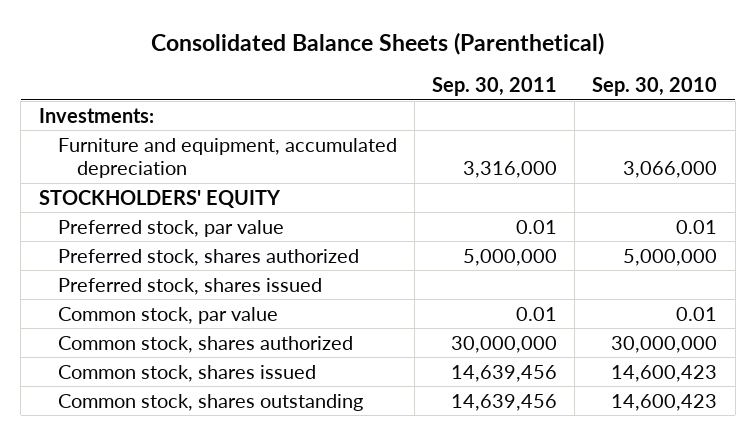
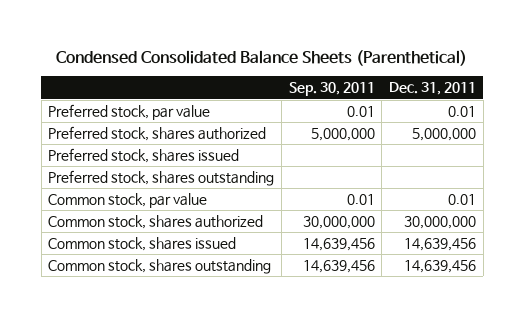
[151,32,605,56] Consolidated Balance Sheets (Parenthetical) -> [56,49,468,66] Condensed Consolidated Balance Sheets (Parenthetical)
[592,77,718,97] Sep. 30, 2010 -> none
none -> [388,82,476,96] Dec. 31, 2011
[38,107,154,123] Investments: -> none
[57,137,397,179] Furniture and equipment, accumulated depreciation -> none
[38,189,281,208] STOCKHOLDERS' EQUITY -> none
none -> [48,170,275,187] Preferred stock, shares outstanding

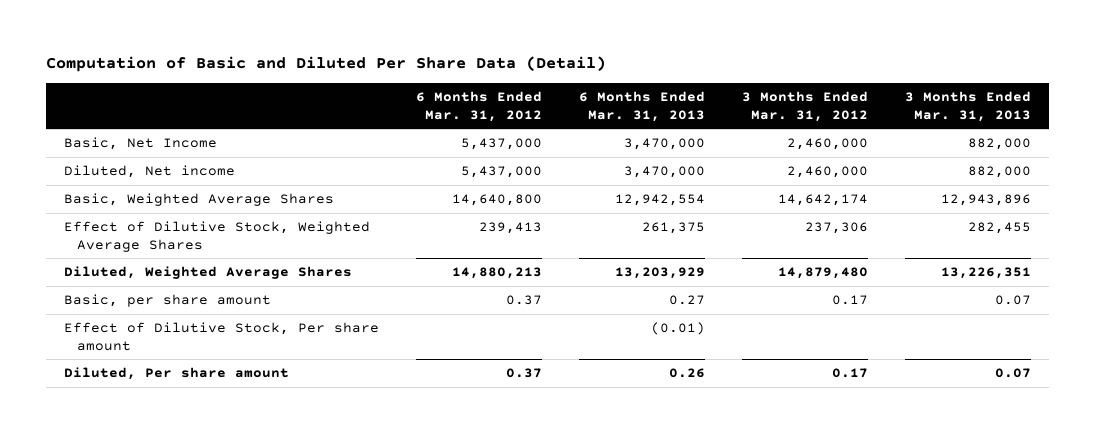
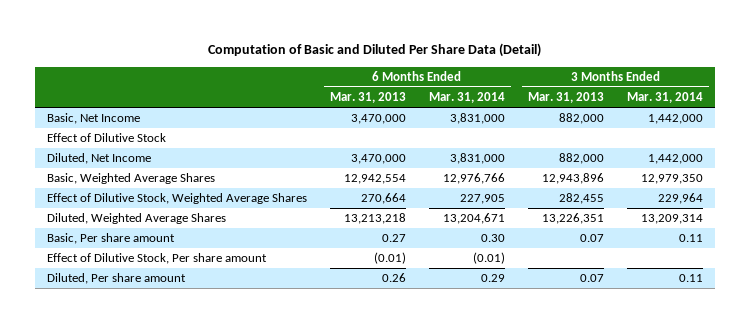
[416,91,543,122] 6 Months Ended Mar. 31, 2012 -> none
[742,91,869,122] 3 Months Ended Mar. 31, 2012 -> none
none -> [429,92,506,104] Mar. 31, 2014
none -> [627,92,704,104] Mar. 31, 2014
none -> [46,133,166,143] Effect of Dilutive Stock
[64,165,236,179] Diluted, Net income -> [46,153,151,165] Diluted, Net Income
[642,222,706,235] 261,375 -> [360,193,406,205] 270,664
[615,267,706,280] 13,203,929 -> [343,213,406,225] 13,213,218
[64,294,272,308] Basic, per share amount -> [46,233,175,245] Basic, Per share amount

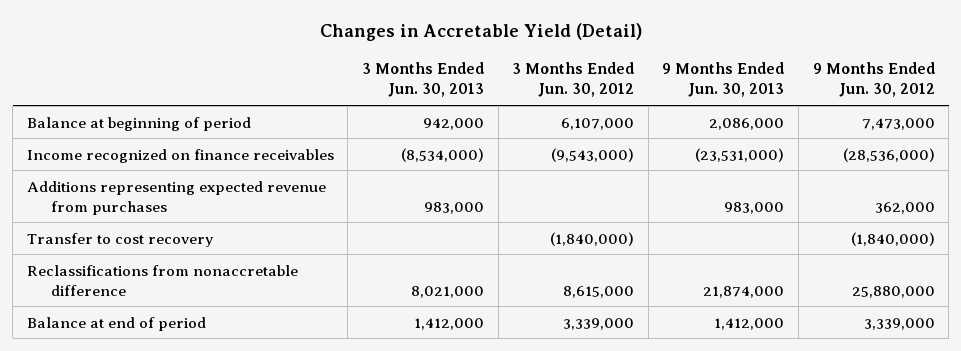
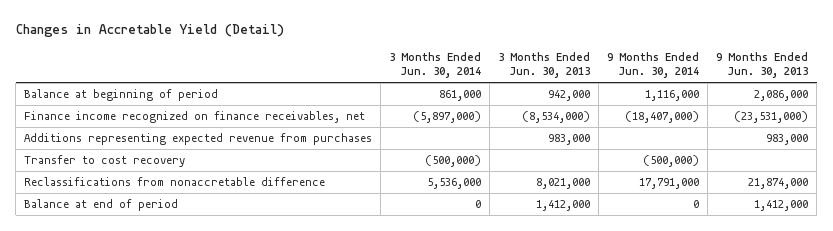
[512,62,635,98] 3 Months Ended Jun. 30, 2012 -> none
[812,62,935,98] 9 Months Ended Jun. 30, 2012 -> none
none -> [389,51,482,79] 3 Months Ended Jun. 30, 2014
none -> [607,51,700,79] 9 Months Ended Jun. 30, 2014
[26,148,334,163] Income recognized on finance receivables -> [24,111,366,124] Finance income recognized on finance receivables, net

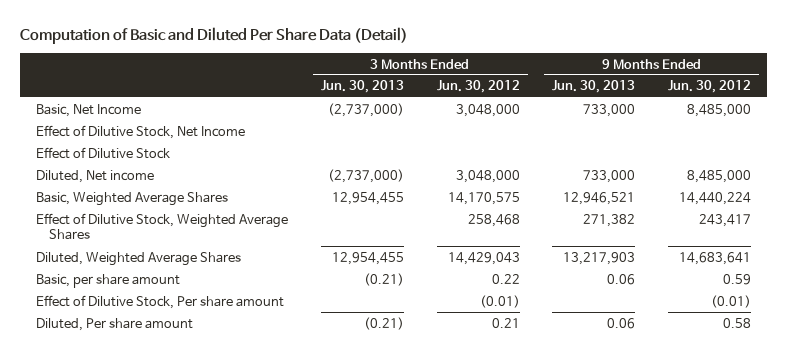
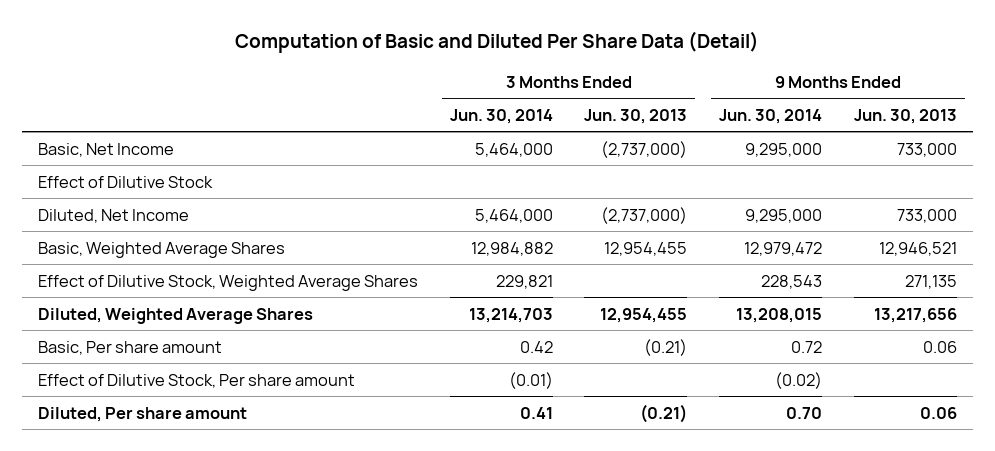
[436,80,520,94] Jun. 30, 2012 -> none
[668,80,752,94] Jun. 30, 2012 -> none
none -> [449,108,553,124] Jun. 30, 2014
none -> [719,108,823,124] Jun. 30, 2014
[36,124,246,139] Effect of Dilutive Stock, Net Income -> none
[36,169,155,183] Diluted, Net income -> [38,208,190,223] Diluted, Net Income
[583,213,636,227] 271,382 -> [904,274,957,289] 271,135
[563,251,636,265] 13,217,903 -> [873,307,957,323] 13,217,656
[36,273,181,288] Basic, per share amount -> [38,340,223,355] Basic, Per share amount

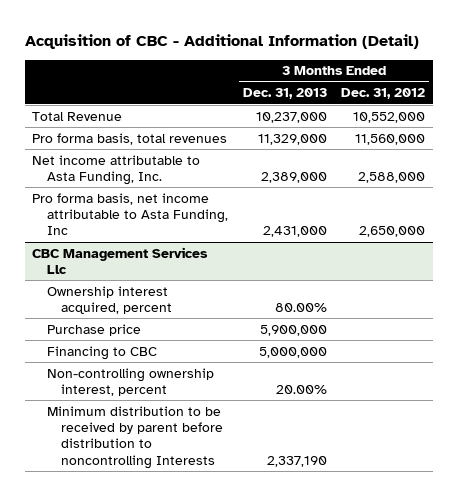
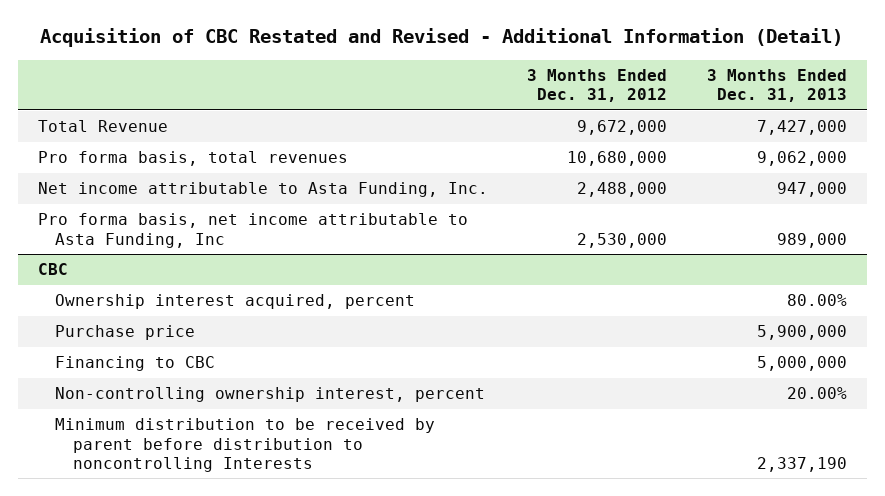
[25,34,420,50] Acquisition of CBC - Additional Information (Detail) -> [40,28,844,48] Acquisition of CBC Restated and Revised - Additional Information (Detail)
[32,246,209,274] CBC Management Services Llc -> none
[255,111,327,123] 10,237,000 -> [756,120,847,136] 7,427,000
[353,111,426,123] 10,552,000 -> [577,120,668,136] 9,672,000
[257,133,327,145] 11,329,000 -> [756,151,847,167] 9,062,000
[355,133,426,145] 11,560,000 -> [567,151,668,167] 10,680,000
[260,171,327,183] 2,389,000 -> [776,182,847,198] 947,000
[358,171,426,183] 2,588,000 -> [577,182,668,198] 2,488,000
[262,226,327,238] 2,431,000 -> [776,232,847,248] 989,000
[359,226,426,238] 2,650,000 -> [577,232,668,248] 2,530,000
none -> [37,263,68,276] CBC

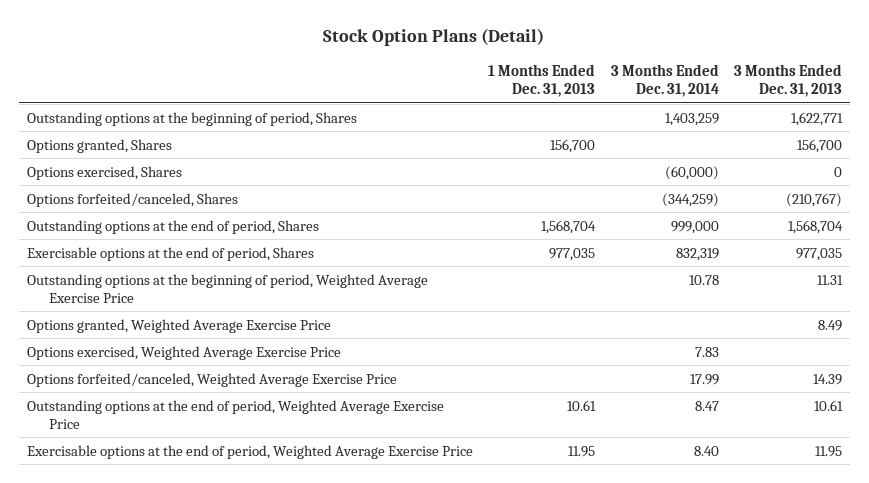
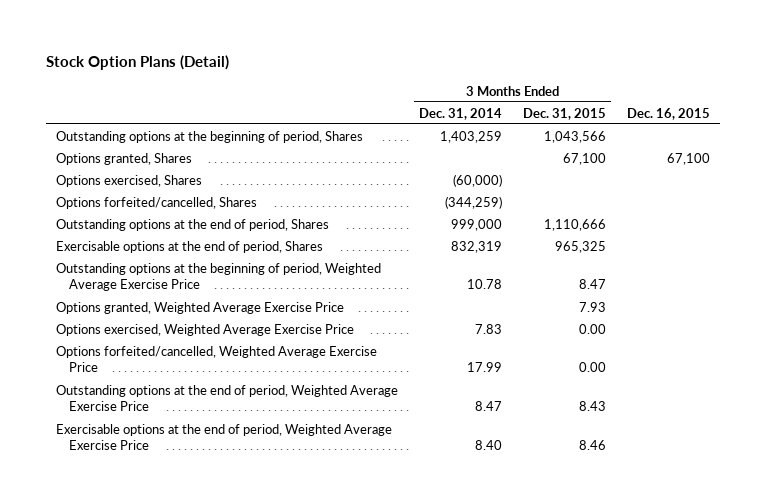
[488,64,596,98] 1 Months Ended Dec. 31, 2013 -> none
[734,64,843,98] 3 Months Ended Dec. 31, 2013 -> none
none -> [522,107,606,120] Dec. 31, 2015
none -> [626,107,710,120] Dec. 16, 2015
[26,192,238,207] Options forfeited/canceled, Shares -> [56,196,258,209] Options forfeited/cancelled, Shares
[26,372,397,387] Options forfeited/canceled, Weighted Average Exercise Price -> [56,345,378,373] Options forfeited/cancelled, Weighted Average Exercise Price

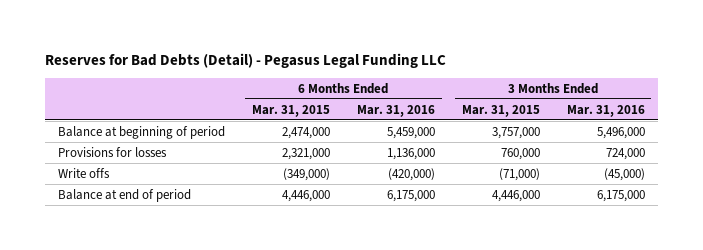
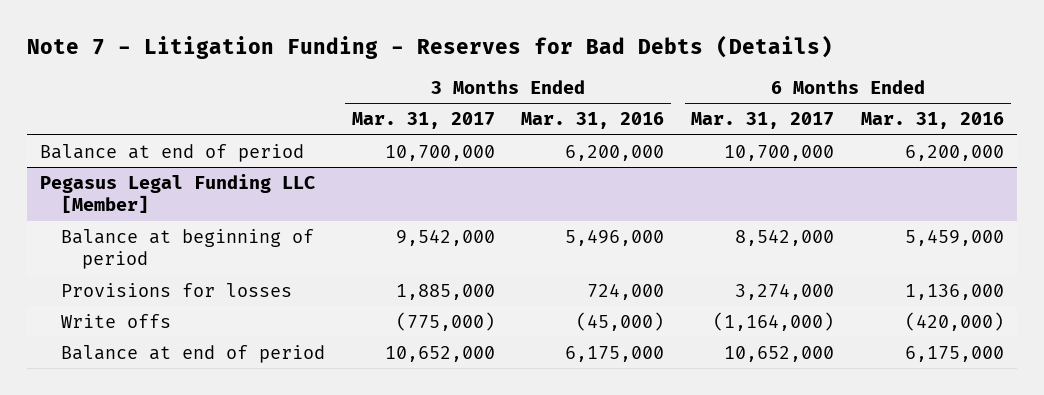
[44,52,446,68] Reserves for Bad Debts (Detail) - Pegasus Legal Funding LLC -> [26,35,833,60] Note 7 - Litigation Funding - Reserves for Bad Debts (Details)
[251,104,330,117] Mar. 31, 2015 -> none
[461,104,540,117] Mar. 31, 2015 -> none
none -> [351,112,495,130] Mar. 31, 2017
none -> [691,112,835,130] Mar. 31, 2017
none -> [39,143,304,162] Balance at end of period
none -> [39,173,315,214] Pegasus Legal Funding LLC [Member]

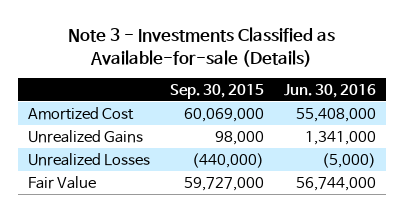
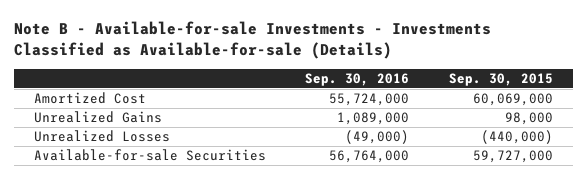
[68,27,336,67] Note 3 - Investments Classified as Available-for-sale (Details) -> [13,21,491,60] Note B - Available-for-sale Investments - Investments Classified as Available-for-sale (Details)
[284,83,377,98] Jun. 30, 2016 -> none
none -> [305,72,410,86] Sep. 30, 2016
[28,175,97,189] Fair Value -> [33,149,266,162] Available-for-sale Securities

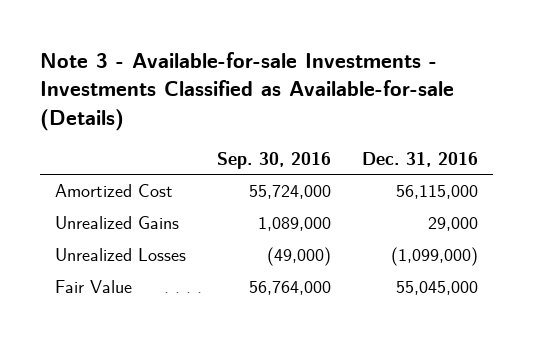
[13,21,491,60] Note B - Available-for-sale Investments - Investments Classified as Available-for-sale (Details) -> [40,52,455,131] Note 3 - Available-for-sale Investments - Investments Classified as Available-for-sale (Details)
[448,72,553,86] Sep. 30, 2015 -> none
none -> [361,151,478,167] Dec. 31, 2016
[33,149,266,162] Available-for-sale Securities -> [55,280,133,294] Fair Value

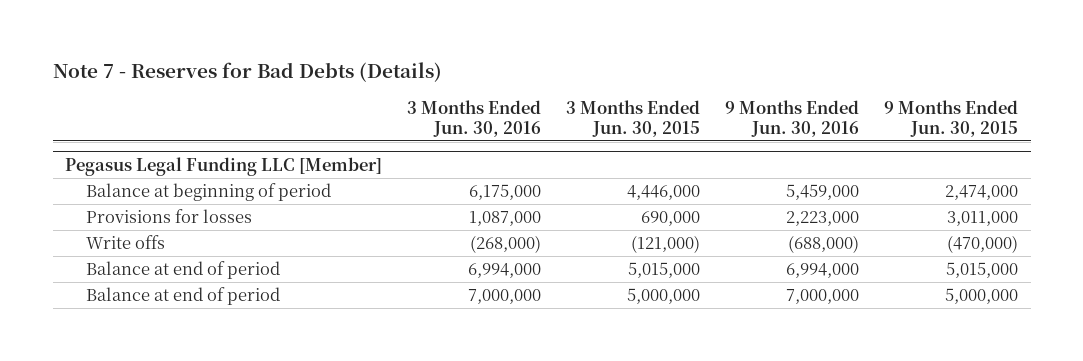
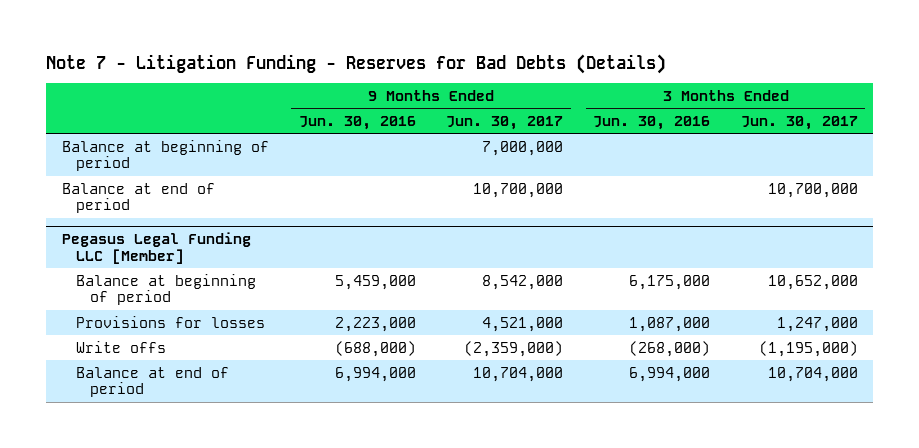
[52,62,442,83] Note 7 - Reserves for Bad Debts (Details) -> [46,53,667,74] Note 7 - Litigation Funding - Reserves for Bad Debts (Details)
[566,99,701,137] 3 Months Ended Jun. 30, 2015 -> none
[884,99,1019,137] 9 Months Ended Jun. 30, 2015 -> none
none -> [446,115,564,130] Jun. 30, 2017
none -> [740,115,858,130] Jun. 30, 2017
none -> [61,139,269,172] Balance at beginning of period
none -> [61,182,215,214] Balance at end of period
[86,287,281,306] Balance at end of period -> none

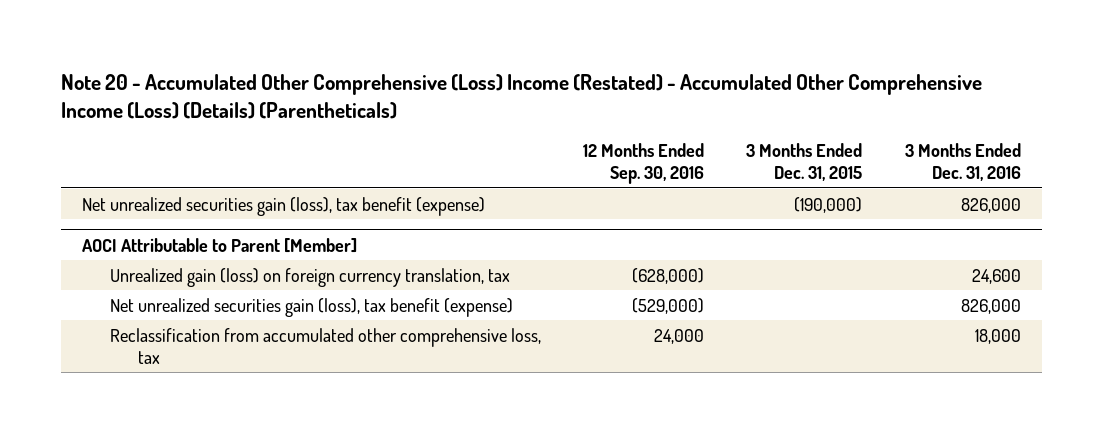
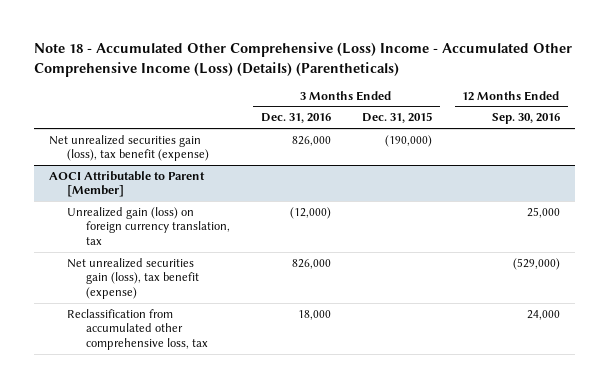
[61,73,983,119] Note 20 - Accumulated Other Comprehensive (Loss) Income (Restated) - Accumulated Other Comprehensive Income (Loss) (Details) (Parentheticals) -> [33,42,572,77] Note 18 - Accumulated Other Comprehensive (Loss) Income - Accumulated Other Comprehensive Income (Loss) (Details) (Parentheticals)
[632,267,705,284] (628,000) -> [526,206,560,218] 25,000
[971,268,1021,284] 24,600 -> [289,206,331,219] (12,000)

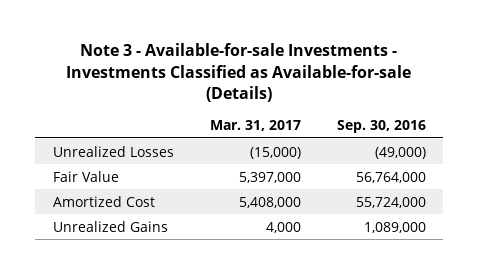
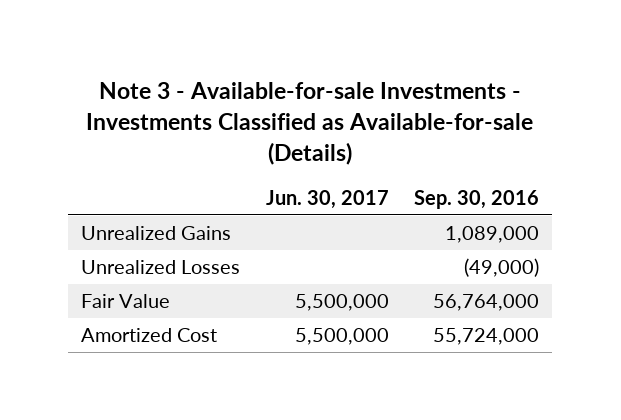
[209,119,301,131] Mar. 31, 2017 -> none
none -> [265,189,389,209] Jun. 30, 2017
[53,220,169,232] Unrealized Gains -> [81,226,232,241] Unrealized Gains

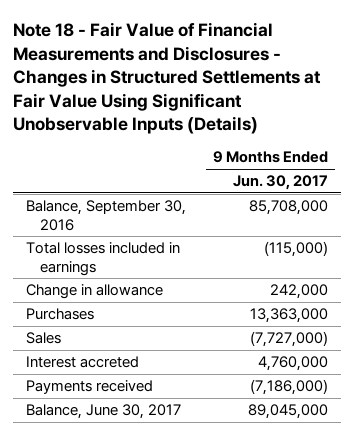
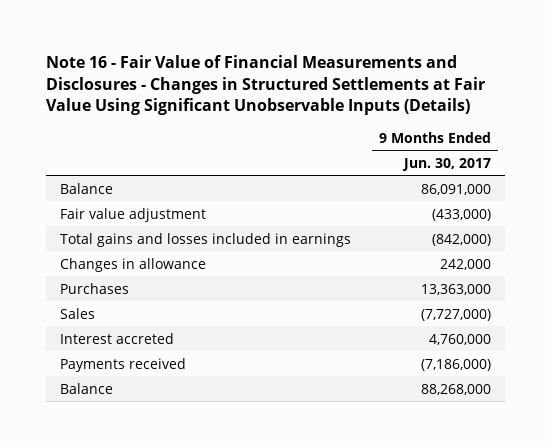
[13,22,322,135] Note 18 - Fair Value of Financial Measurements and Disclosures - Changes in Structured Settlements at Fair Value Using Significant Unobservable Inputs (Details) -> [46,55,486,116] Note 16 - Fair Value of Financial Measurements and Disclosures - Changes in Structured Settlements at Fair Value Using Significant Unobservable Inputs (Details)
[26,200,187,231] Balance, September 30, 2016 -> [60,182,114,194] Balance
[249,200,329,216] 85,708,000 -> [420,183,491,195] 86,091,000
none -> [60,207,207,222] Fair value adjustment
[26,242,181,276] Total losses included in earnings -> [60,232,352,247] Total gains and losses included in earnings
[264,241,329,258] (115,000) -> [431,233,491,246] (842,000)
[26,284,164,300] Change in allowance -> [60,257,207,272] Changes in allowance
[26,404,182,420] Balance, June 30, 2017 -> [60,382,114,394] Balance
[248,404,329,420] 89,045,000 -> [420,383,491,395] 88,268,000

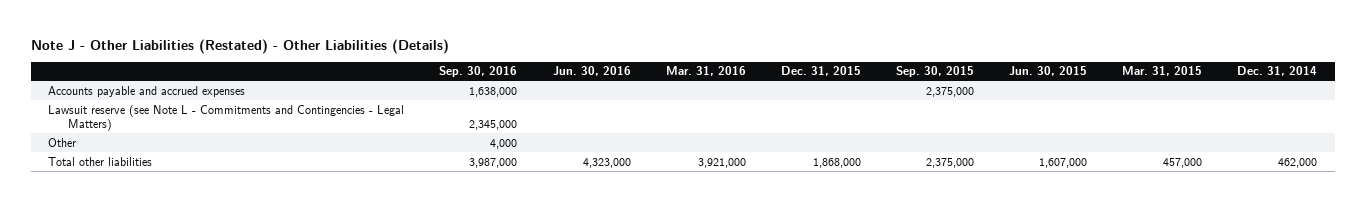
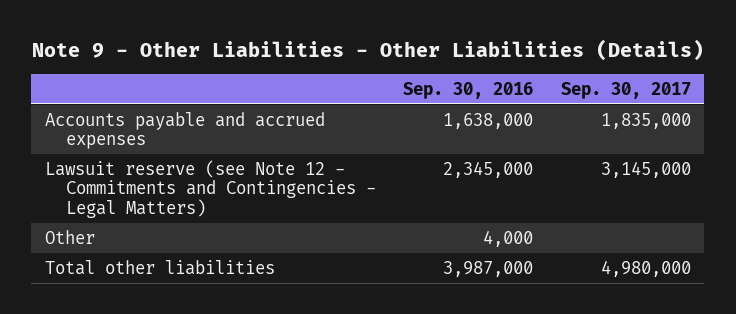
[30,38,449,54] Note J - Other Liabilities (Restated) - Other Liabilities (Details) -> [31,39,704,62] Note 9 - Other Liabilities - Other Liabilities (Details)
[552,66,631,77] Jun. 30, 2016 -> none
[665,66,746,77] Mar. 31, 2016 -> none
[780,66,861,77] Dec. 31, 2015 -> none
[896,66,975,78] Sep. 30, 2015 -> none
[1009,66,1088,77] Jun. 30, 2015 -> none
[1122,66,1203,77] Mar. 31, 2015 -> none
[1237,66,1318,77] Dec. 31, 2014 -> none
none -> [560,81,691,99] Sep. 30, 2017
[48,104,405,132] Lawsuit reserve (see Note L - Commitments and Contingencies - Legal Matters) -> [44,159,376,219] Lawsuit reserve (see Note 12 - Commitments and Contingencies - Legal Matters)

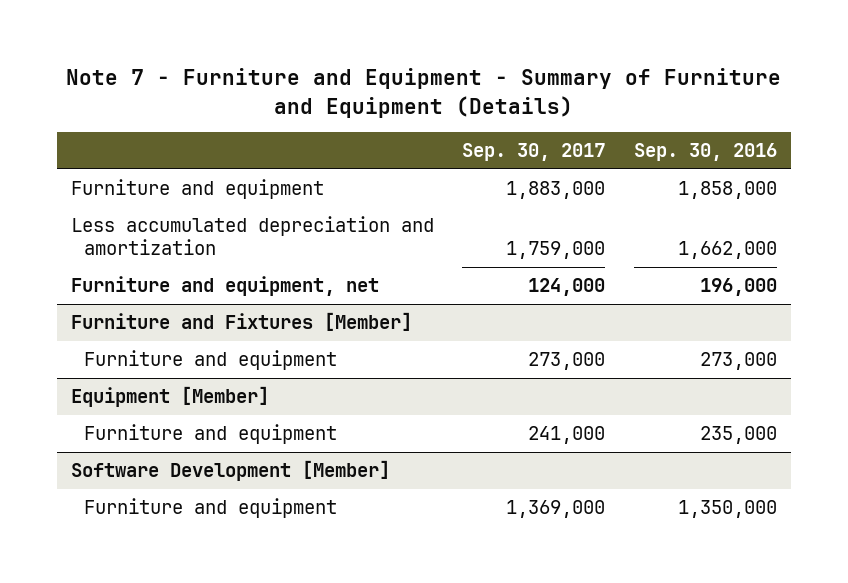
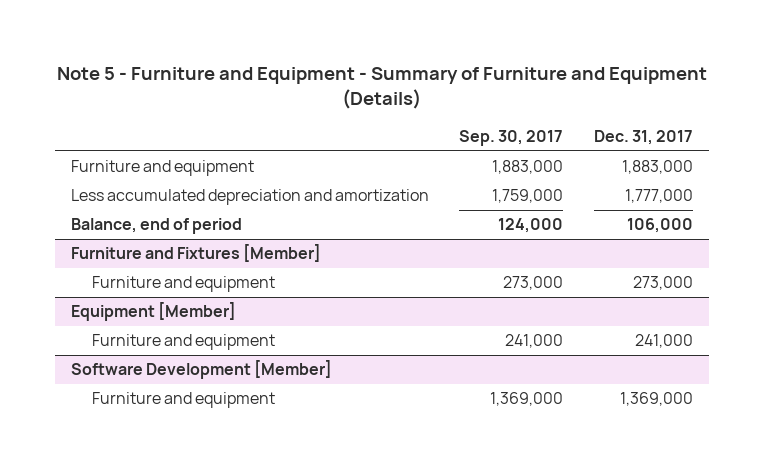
[65,68,781,118] Note 7 - Furniture and Equipment - Summary of Furniture and Equipment (Details) -> [56,67,707,110] Note 5 - Furniture and Equipment - Summary of Furniture and Equipment (Details)
[633,143,777,162] Sep. 30, 2016 -> none
none -> [594,129,694,145] Dec. 31, 2017
[71,275,380,296] Furniture and equipment, net -> [70,218,242,235] Balance, end of period

